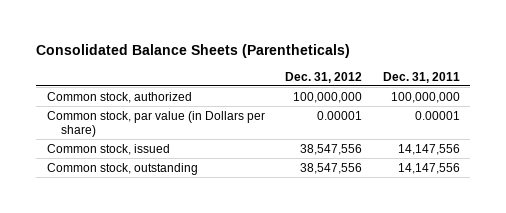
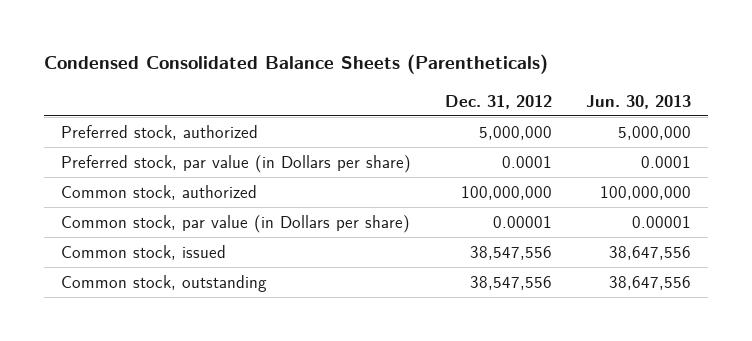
[36,44,351,59] Consolidated Balance Sheets (Parentheticals) -> [43,54,548,75] Condensed Consolidated Balance Sheets (Parentheticals)
[382,71,460,83] Dec. 31, 2011 -> none
none -> [585,94,691,109] Jun. 30, 2013
none -> [60,124,258,140] Preferred stock, authorized
none -> [60,154,411,173] Preferred stock, par value (in Dollars per share)

